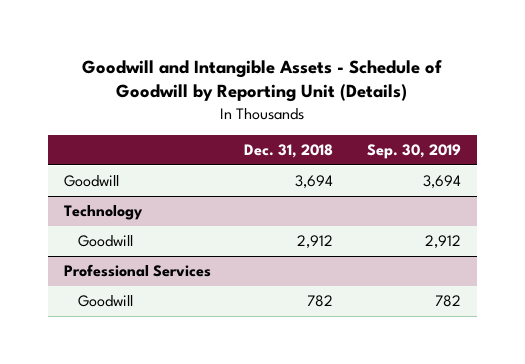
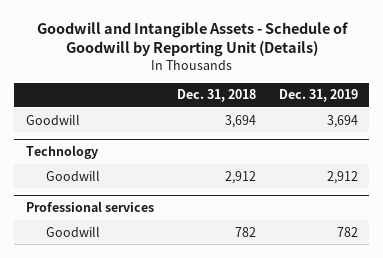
[366,143,461,159] Sep. 30, 2019 -> none
none -> [278,89,358,103] Dec. 31, 2019
[64,264,212,278] Professional Services -> [25,201,154,213] Professional services

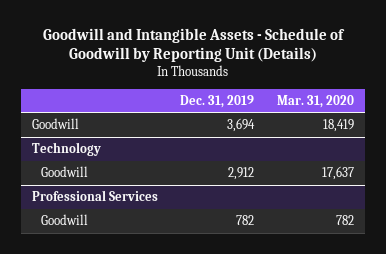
[176,89,256,103] Dec. 31, 2018 -> none
none -> [276,94,354,108] Mar. 31, 2020
[25,201,154,213] Professional services -> [32,190,159,202] Professional Services

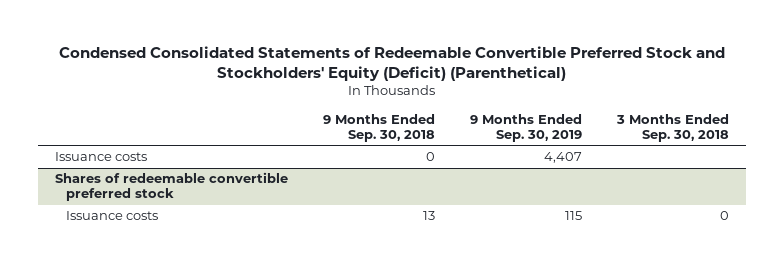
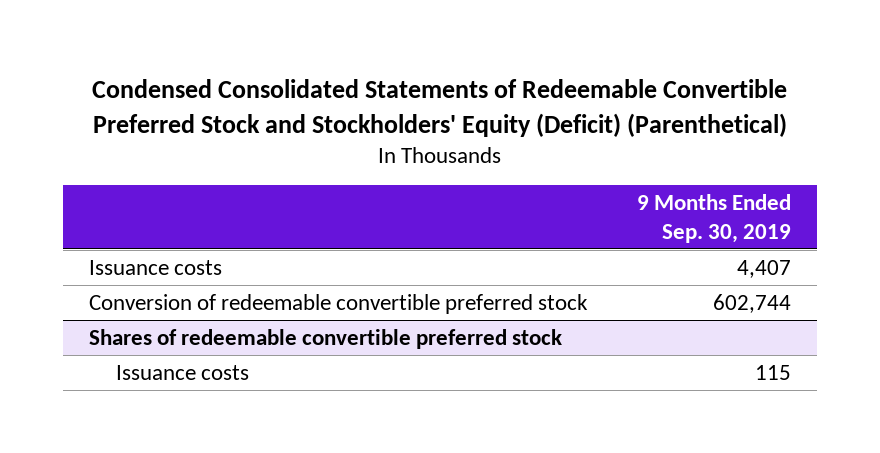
[322,113,435,142] 9 Months Ended Sep. 30, 2018 -> none
[615,113,729,142] 3 Months Ended Sep. 30, 2018 -> none
none -> [88,293,588,314] Conversion of redeemable convertible preferred stock

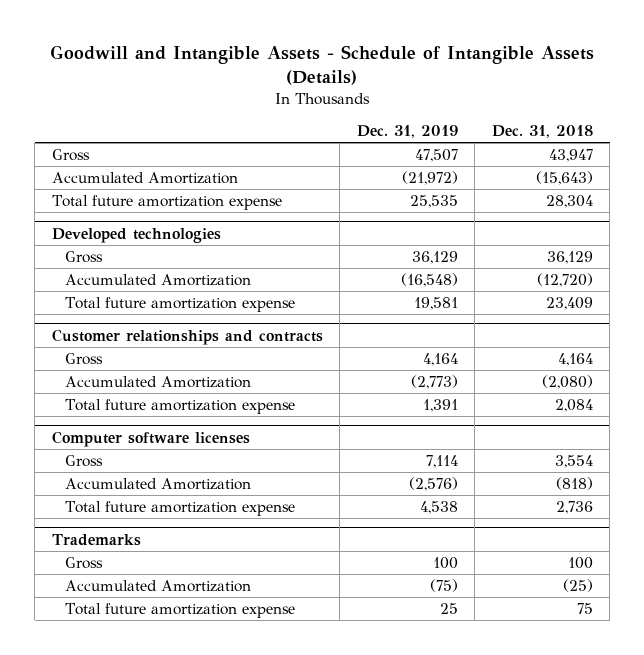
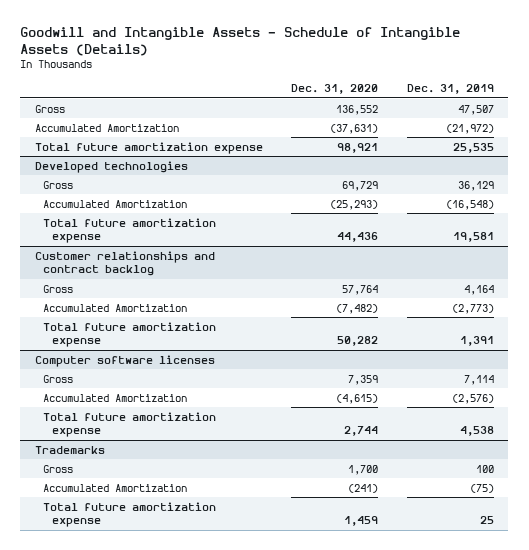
[491,125,593,139] Dec. 31, 2018 -> none
none -> [291,84,379,95] Dec. 31, 2020
[51,328,323,345] Customer relationships and contracts -> [34,250,215,277] Customer relationships and contract backlog

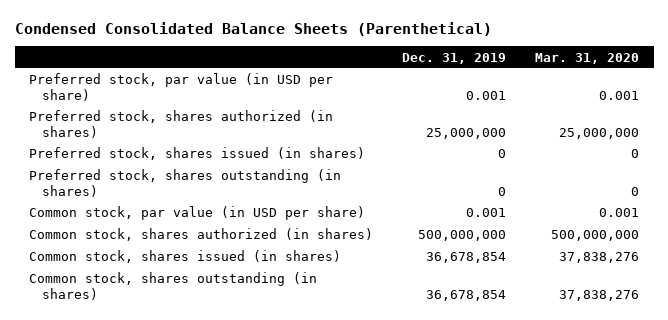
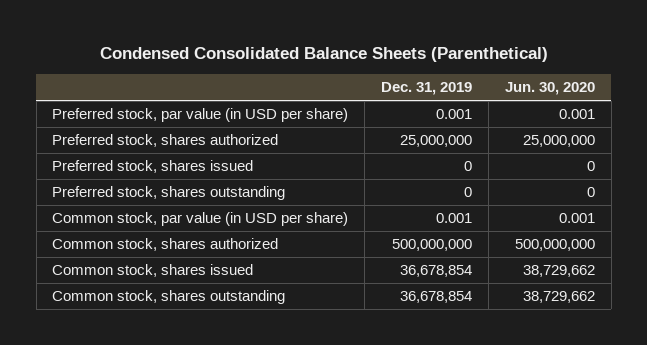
[535,52,640,64] Mar. 31, 2020 -> none
none -> [504,82,595,96] Jun. 30, 2020
[29,110,334,138] Preferred stock, shares authorized (in shares) -> [52,134,279,148] Preferred stock, shares authorized
[29,147,366,161] Preferred stock, shares issued (in shares) -> [52,160,254,174] Preferred stock, shares issued
[29,169,342,197] Preferred stock, shares outstanding (in shares) -> [52,186,286,201] Preferred stock, shares outstanding
[29,228,374,242] Common stock, shares authorized (in shares) -> [52,238,279,252] Common stock, shares authorized
[29,250,342,264] Common stock, shares issued (in shares) -> [52,264,254,278] Common stock, shares issued
[29,272,318,300] Common stock, shares outstanding (in shares) -> [52,290,286,305] Common stock, shares outstanding

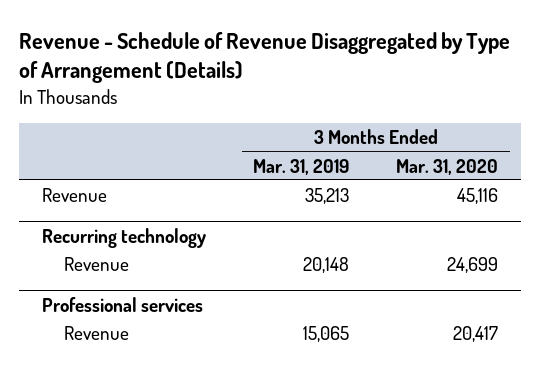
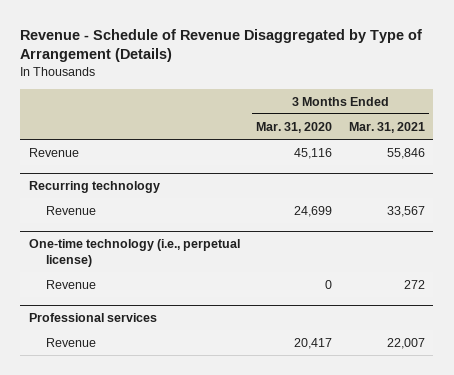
[253,158,350,175] Mar. 31, 2019 -> none
none -> [348,122,425,134] Mar. 31, 2021
none -> [28,239,240,268] One-time technology (i.e., perpetual license)
none -> [46,280,97,290] Revenue

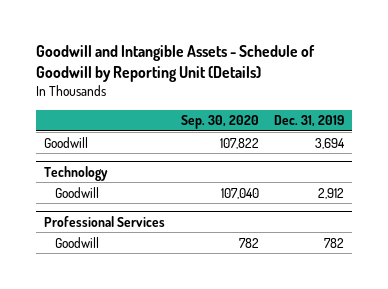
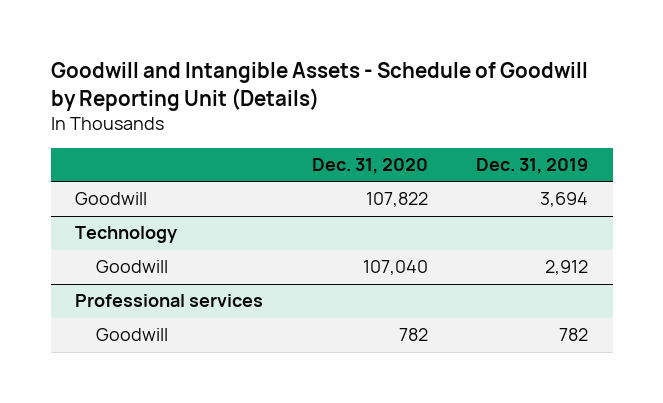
[180,115,259,130] Sep. 30, 2020 -> none
none -> [311,157,428,174] Dec. 31, 2020
[43,215,165,227] Professional Services -> [74,294,263,308] Professional services

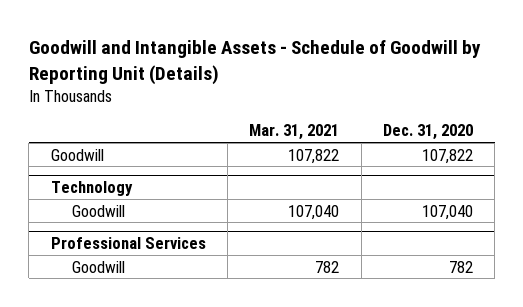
[476,157,589,174] Dec. 31, 2019 -> none
none -> [249,124,340,141] Mar. 31, 2021
[74,294,263,308] Professional services -> [50,237,206,250] Professional Services

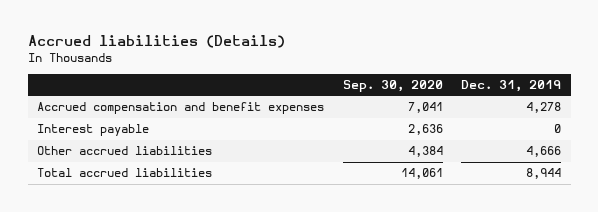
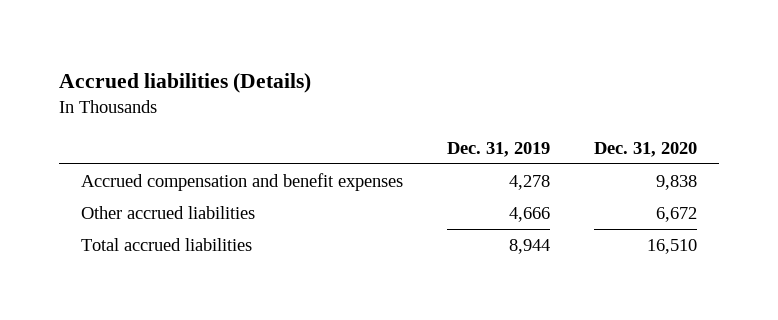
[342,79,443,92] Sep. 30, 2020 -> none
none -> [594,141,698,157] Dec. 31, 2020
[36,124,149,137] Interest payable -> none

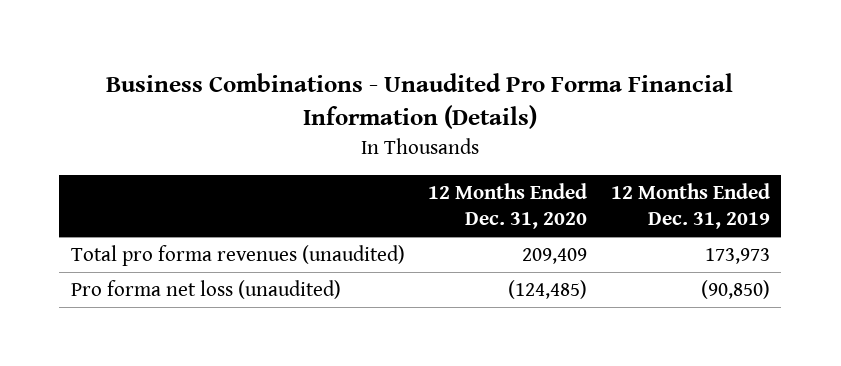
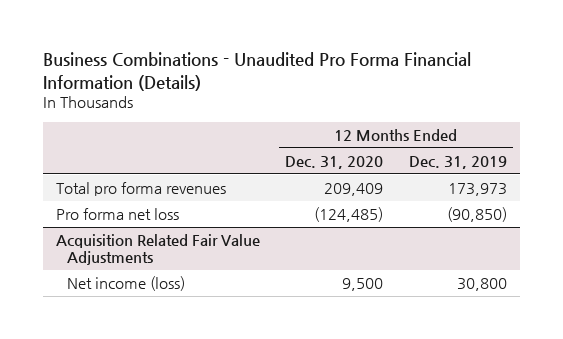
[71,245,406,267] Total pro forma revenues (unaudited) -> [55,182,226,197] Total pro forma revenues
[71,280,342,300] Pro forma net loss (unaudited) -> [55,208,179,221] Pro forma net loss
none -> [55,234,260,265] Acquisition Related Fair Value Adjustments
none -> [66,276,185,292] Net income (loss)

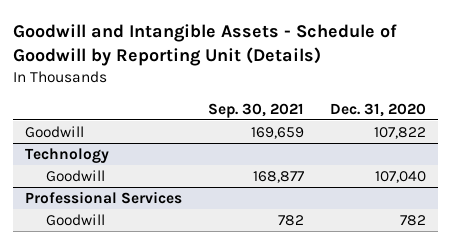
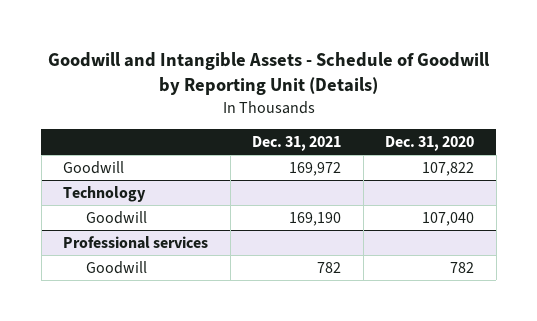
[207,102,304,118] Sep. 30, 2021 -> none
none -> [252,136,342,152] Dec. 31, 2021
[25,190,183,204] Professional Services -> [63,235,209,249] Professional services

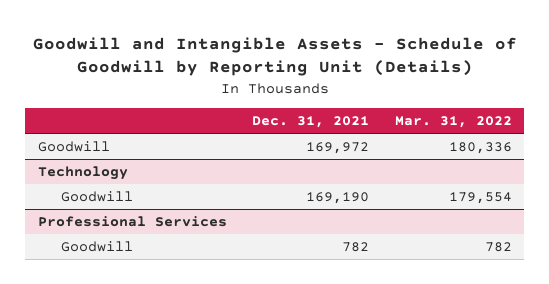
[385,136,475,152] Dec. 31, 2020 -> none
none -> [394,115,512,128] Mar. 31, 2022
[63,235,209,249] Professional services -> [37,216,227,228] Professional Services

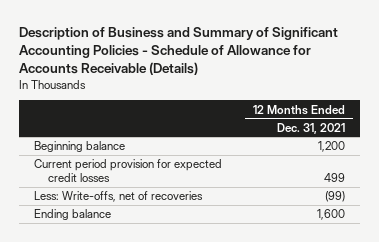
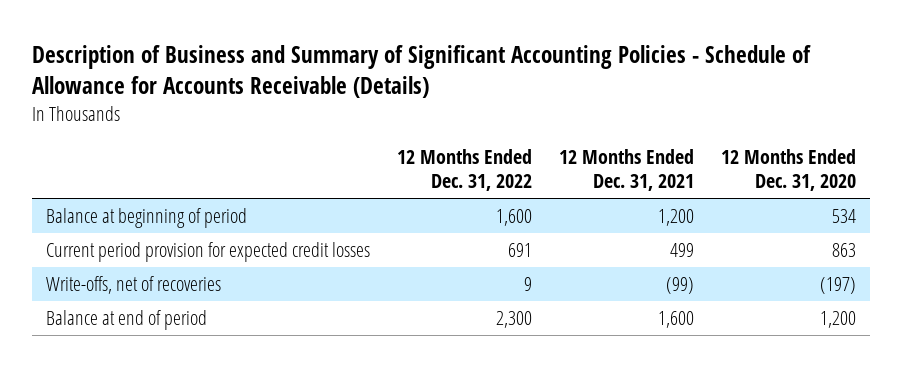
none -> [396,149,532,192] 12 Months Ended Dec. 31, 2022
none -> [721,149,857,192] 12 Months Ended Dec. 31, 2020
[34,141,126,153] Beginning balance -> [45,208,247,229] Balance at beginning of period
[34,191,204,203] Less: Write-offs, net of recoveries -> [45,276,221,295] Write-offs, net of recoveries
[34,209,112,221] Ending balance -> [45,310,207,331] Balance at end of period

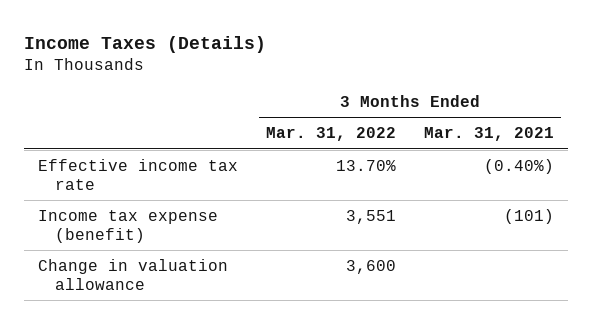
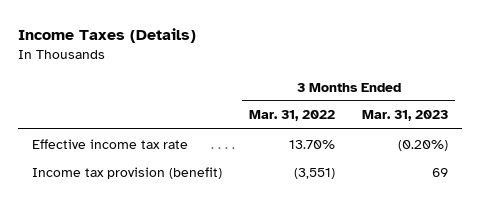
[424,127,555,142] Mar. 31, 2021 -> none
none -> [362,110,449,122] Mar. 31, 2023
[38,258,229,290] Change in valuation allowance -> none
[38,209,219,243] Income tax expense (benefit) -> [31,166,222,179] Income tax provision (benefit)
[346,209,397,224] 3,551 -> [294,167,336,179] (3,551)

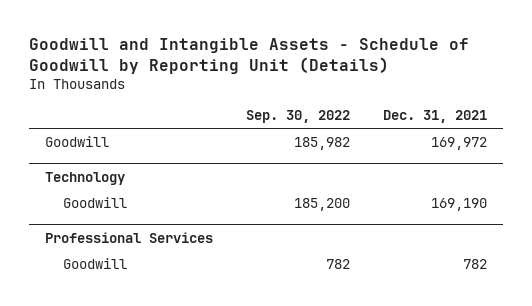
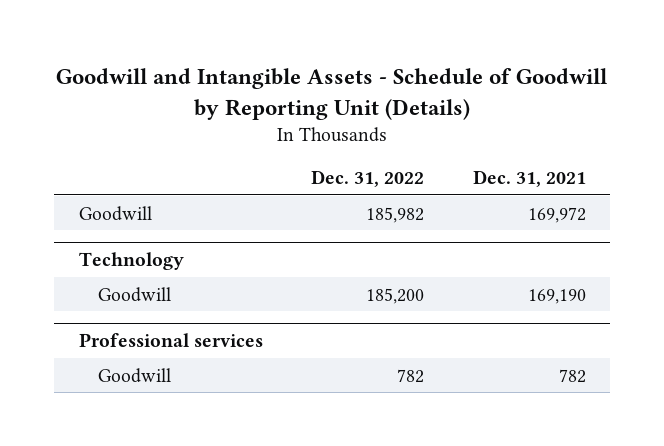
[245,109,350,123] Sep. 30, 2022 -> none
none -> [311,170,425,188] Dec. 31, 2022
[45,231,214,243] Professional Services -> [78,333,263,348] Professional services

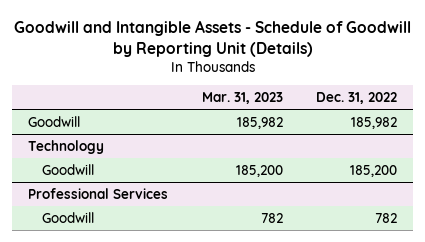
[472,170,586,188] Dec. 31, 2021 -> none
none -> [201,92,283,105] Mar. 31, 2023
[78,333,263,348] Professional services -> [28,187,169,199] Professional Services

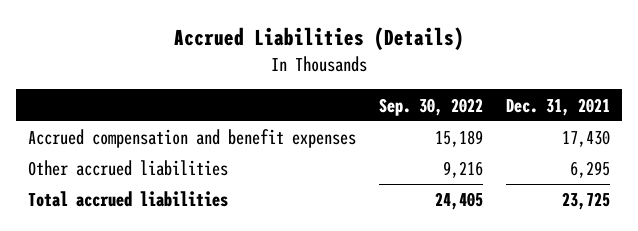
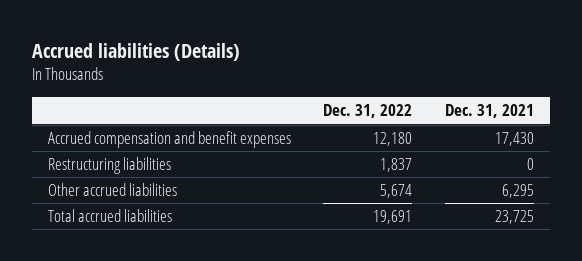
[173,27,464,51] Accrued Liabilities (Details) -> [31,42,240,61] Accrued liabilities (Details)
[378,97,483,116] Sep. 30, 2022 -> none
none -> [323,104,413,119] Dec. 31, 2022
none -> [47,157,171,175] Restructuring liabilities

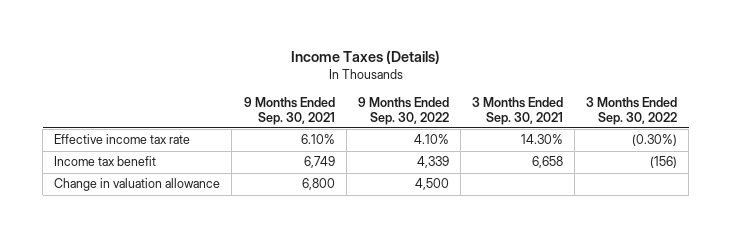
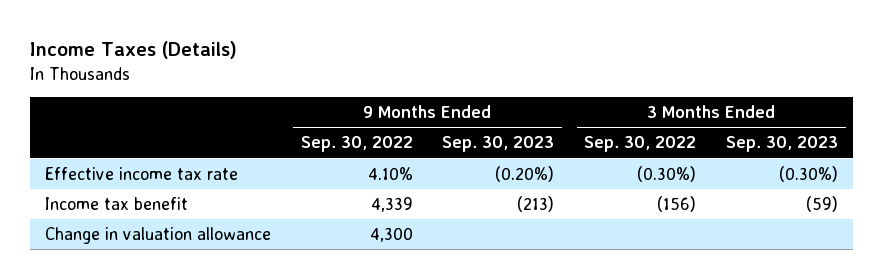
[243,96,335,125] 9 Months Ended Sep. 30, 2021 -> none
[472,96,564,125] 3 Months Ended Sep. 30, 2021 -> none
none -> [442,136,555,153] Sep. 30, 2023
none -> [726,136,839,153] Sep. 30, 2023
[414,178,449,191] 4,500 -> [369,226,413,242] 4,300

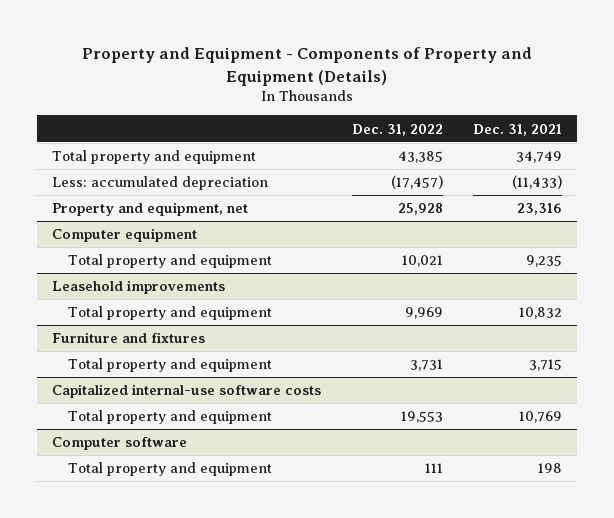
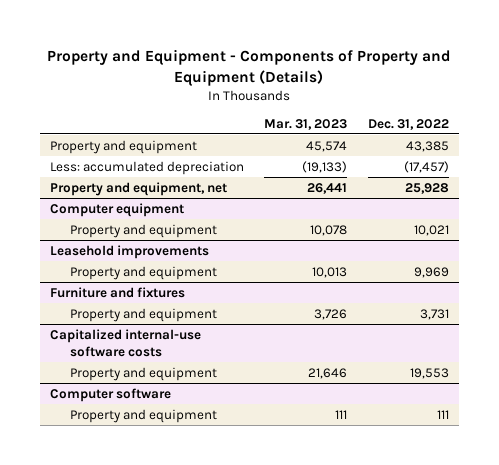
[473,123,563,136] Dec. 31, 2021 -> none
none -> [264,118,348,130] Mar. 31, 2023
[52,150,257,165] Total property and equipment -> [50,139,198,154] Property and equipment
[67,254,272,269] Total property and equipment -> [70,223,218,238] Property and equipment
[67,306,272,321] Total property and equipment -> [70,265,218,280] Property and equipment
[67,358,272,373] Total property and equipment -> [70,307,218,322] Property and equipment
[67,410,272,425] Total property and equipment -> [70,366,218,381] Property and equipment
[67,462,272,477] Total property and equipment -> [70,408,218,423] Property and equipment

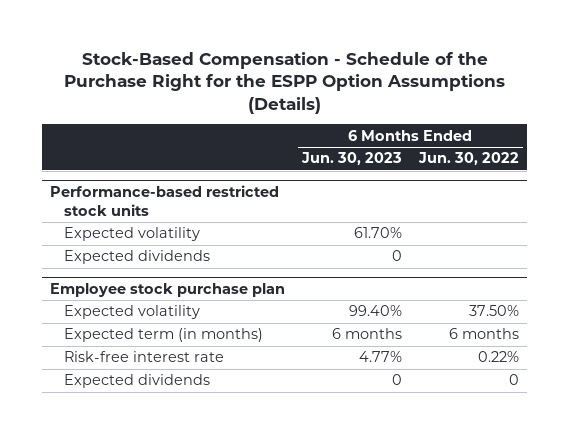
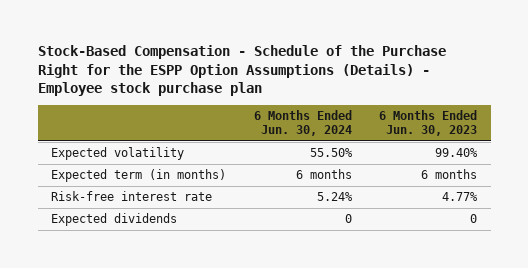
[63,51,505,114] Stock-Based Compensation - Schedule of the Purchase Right for the ESPP Option Assumptions (Details) -> [37,45,446,96] Stock-Based Compensation - Schedule of the Purchase Right for the ESPP Option Assumptions (Details) - Employee stock purchase plan
[417,152,519,166] Jun. 30, 2022 -> none
none -> [253,110,352,137] 6 Months Ended Jun. 30, 2024
[50,184,280,216] Performance-based restricted stock units -> none
[64,227,201,242] Expected volatility -> none
[64,250,211,265] Expected dividends -> none
[50,282,286,297] Employee stock purchase plan -> none

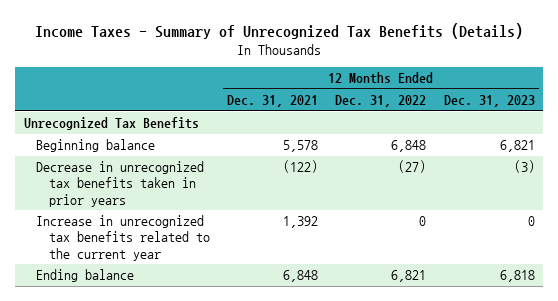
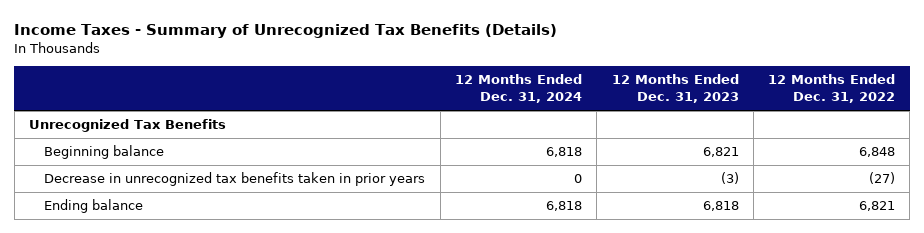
[226,95,318,108] Dec. 31, 2021 -> none
none -> [454,74,582,104] 12 Months Ended Dec. 31, 2024
[36,215,210,261] Increase in unrecognized tax benefits related to the current year -> none

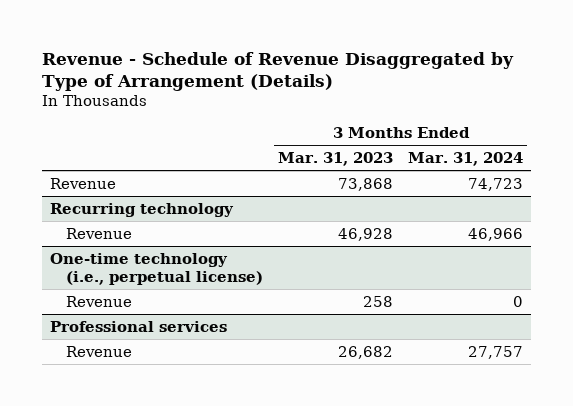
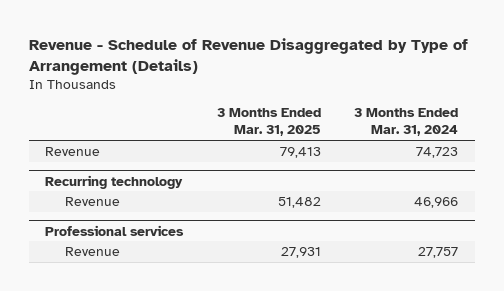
[278,152,394,167] Mar. 31, 2023 -> none
none -> [216,108,321,137] 3 Months Ended Mar. 31, 2025
[50,252,264,285] One-time technology (i.e., perpetual license) -> none
[66,295,133,307] Revenue -> none

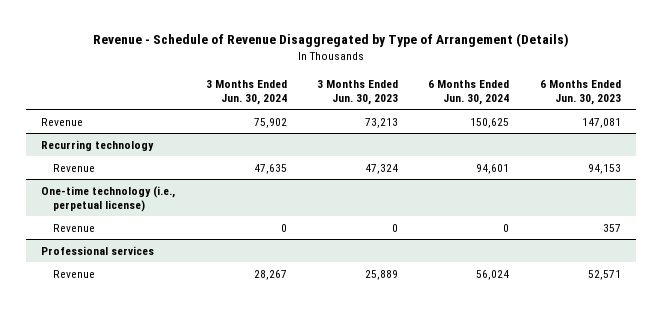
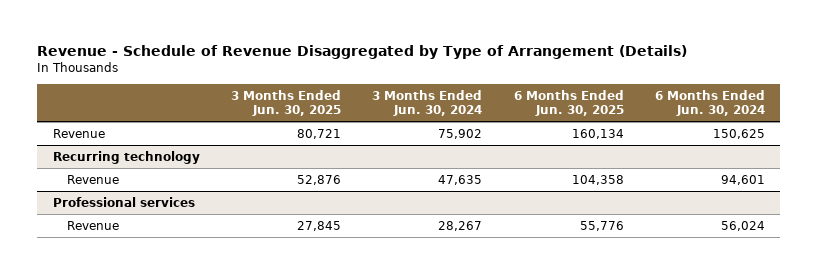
[317,79,399,105] 3 Months Ended Jun. 30, 2023 -> none
[539,79,621,105] 6 Months Ended Jun. 30, 2023 -> none
none -> [231,90,342,117] 3 Months Ended Jun. 30, 2025
none -> [513,90,624,117] 6 Months Ended Jun. 30, 2025
[41,185,176,212] One-time technology (i.e., perpetual license) -> none
[53,223,96,232] Revenue -> none

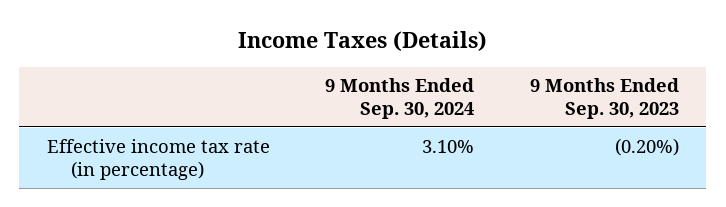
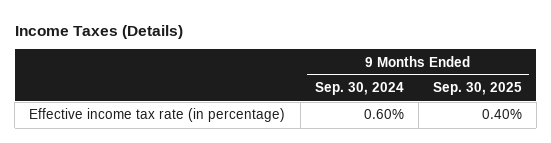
[529,78,679,120] 9 Months Ended Sep. 30, 2023 -> none
none -> [432,82,522,96] Sep. 30, 2025
[422,139,475,153] 3.10% -> [363,109,404,120] 0.60%

